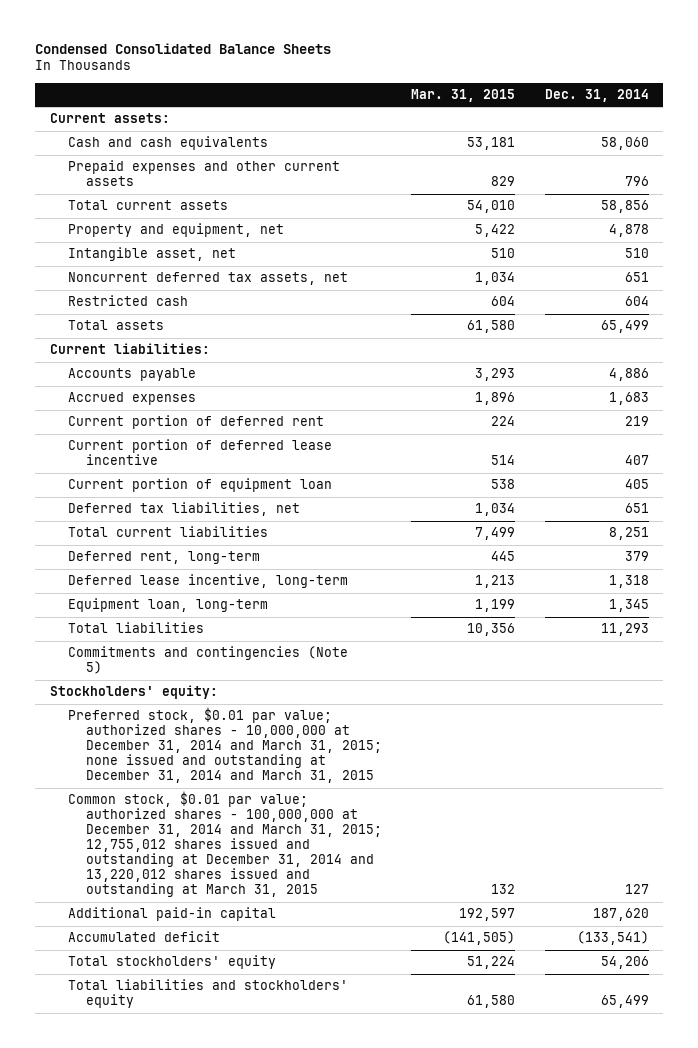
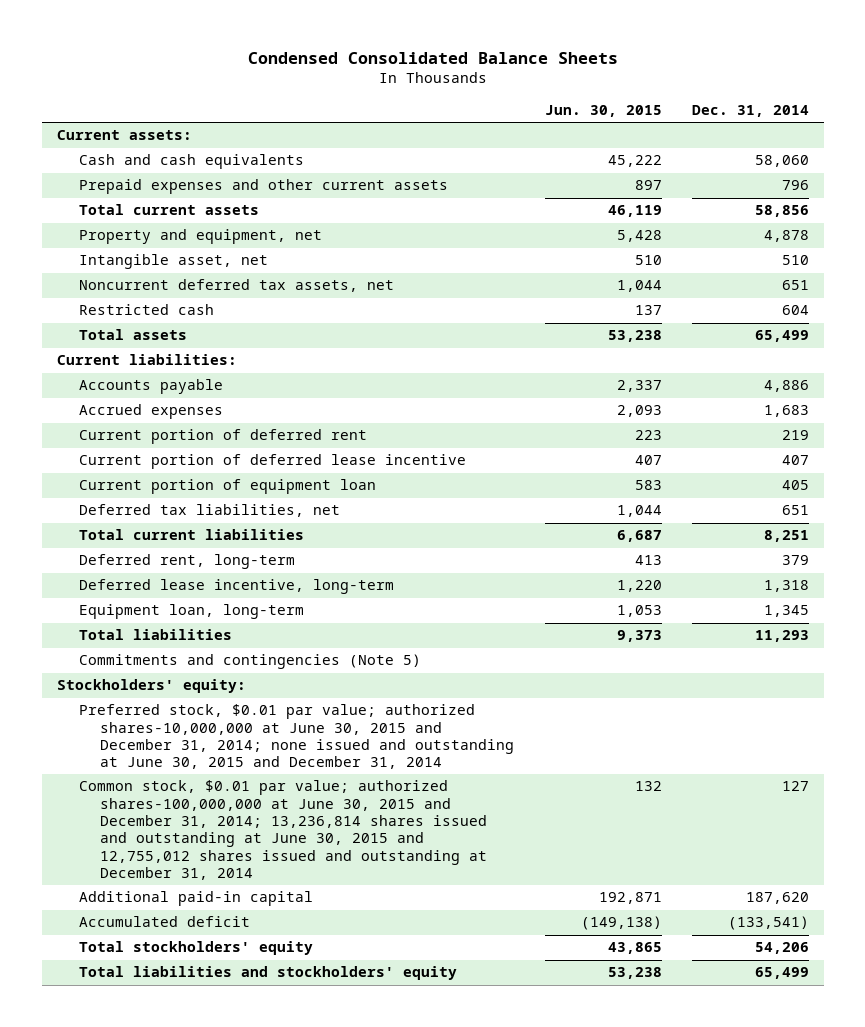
[411,88,516,102] Mar. 31, 2015 -> none
none -> [544,105,662,118] Jun. 30, 2015
[67,707,382,784] Preferred stock, $0.01 par value; authorized shares - 10,000,000 at December 31, 2014 and March 31, 2015; none issued and outstanding at December 31, 2014 and March 31, 2015 -> [78,704,515,770] Preferred stock, $0.01 par value; authorized shares-10,000,000 at June 30, 2015 and December 31, 2014; none issued and outstanding at June 30, 2015 and December 31, 2014
[67,791,382,898] Common stock, $0.01 par value; authorized shares - 100,000,000 at December 31, 2014 and March 31, 2015; 12,755,012 shares issued and outstanding at December 31, 2014 and 13,220,012 shares issued and outstanding at March 31, 2015 -> [78,780,488,880] Common stock, $0.01 par value; authorized shares-100,000,000 at June 30, 2015 and December 31, 2014; 13,236,814 shares issued and outstanding at June 30, 2015 and 12,755,012 shares issued and outstanding at December 31, 2014

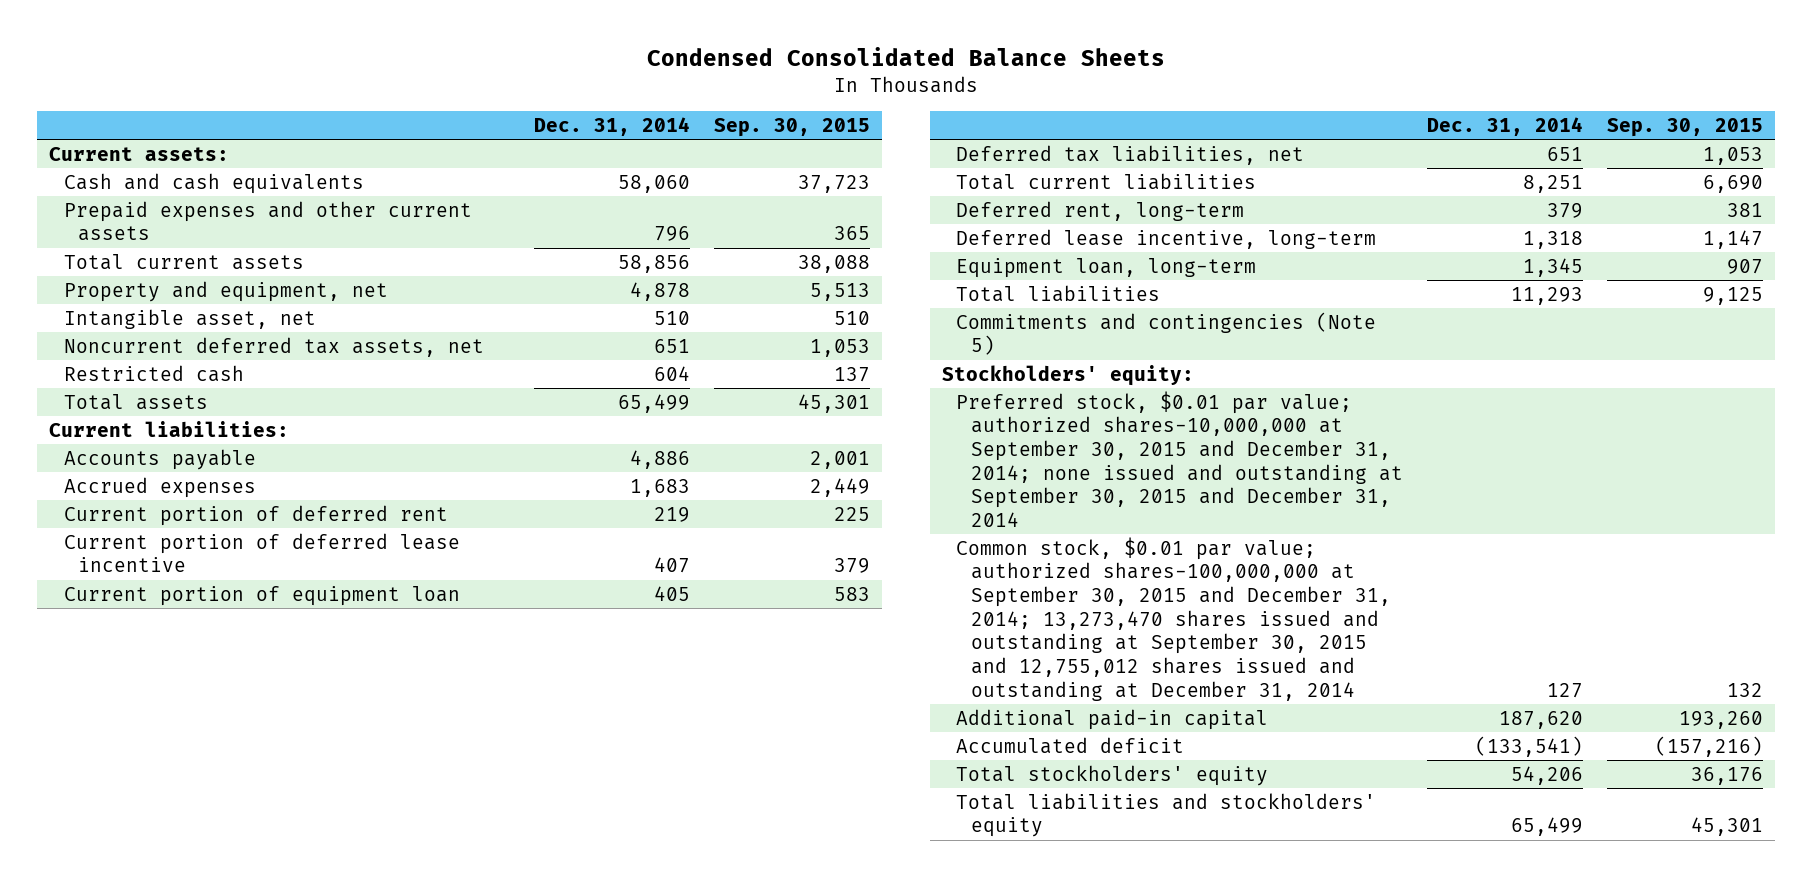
[544,105,662,118] Jun. 30, 2015 -> none
none -> [714,117,871,137] Sep. 30, 2015
[78,704,515,770] Preferred stock, $0.01 par value; authorized shares-10,000,000 at June 30, 2015 and December 31, 2014; none issued and outstanding at June 30, 2015 and December 31, 2014 -> [956,390,1404,527] Preferred stock, $0.01 par value; authorized shares-10,000,000 at September 30, 2015 and December 31, 2014; none issued and outstanding at September 30, 2015 and December 31, 2014
[78,780,488,880] Common stock, $0.01 par value; authorized shares-100,000,000 at June 30, 2015 and December 31, 2014; 13,236,814 shares issued and outstanding at June 30, 2015 and 12,755,012 shares issued and outstanding at December 31, 2014 -> [956,536,1392,701] Common stock, $0.01 par value; authorized shares-100,000,000 at September 30, 2015 and December 31, 2014; 13,273,470 shares issued and outstanding at September 30, 2015 and 12,755,012 shares issued and outstanding at December 31, 2014

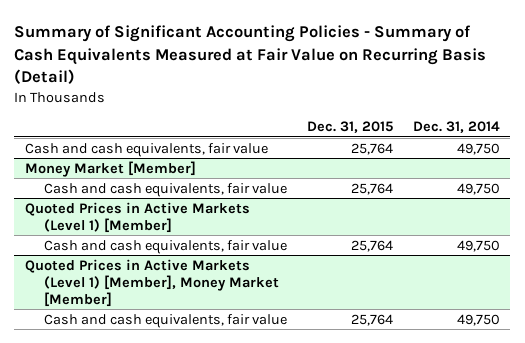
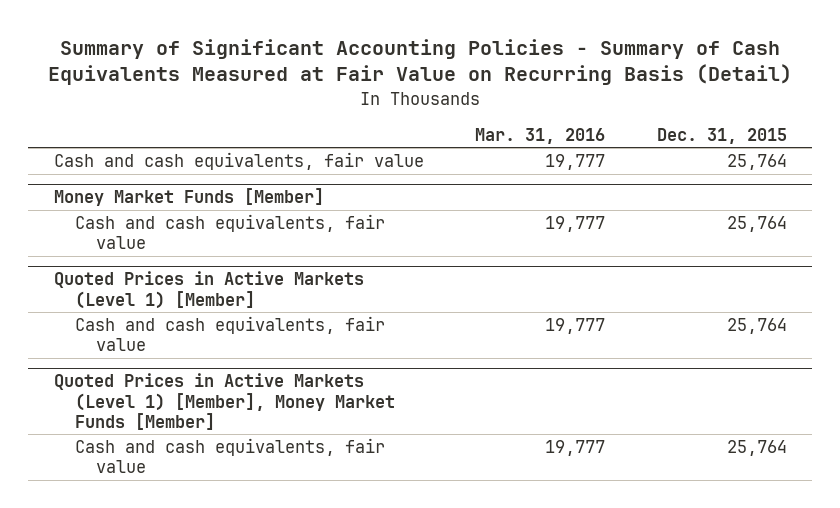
[413,121,501,134] Dec. 31, 2014 -> none
none -> [475,127,606,144] Mar. 31, 2016
[24,160,196,177] Money Market [Member] -> [53,188,324,207] Money Market Funds [Member]
[24,258,280,307] Quoted Prices in Active Markets (Level 1) [Member], Money Market [Member] -> [53,373,396,430] Quoted Prices in Active Markets (Level 1) [Member], Money Market Funds [Member]

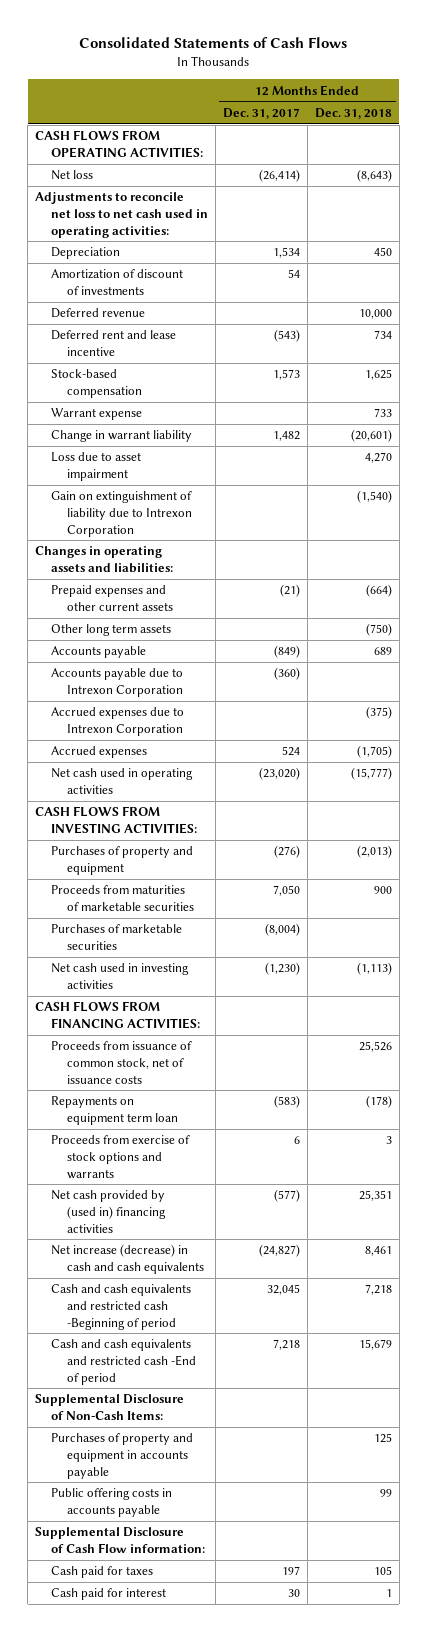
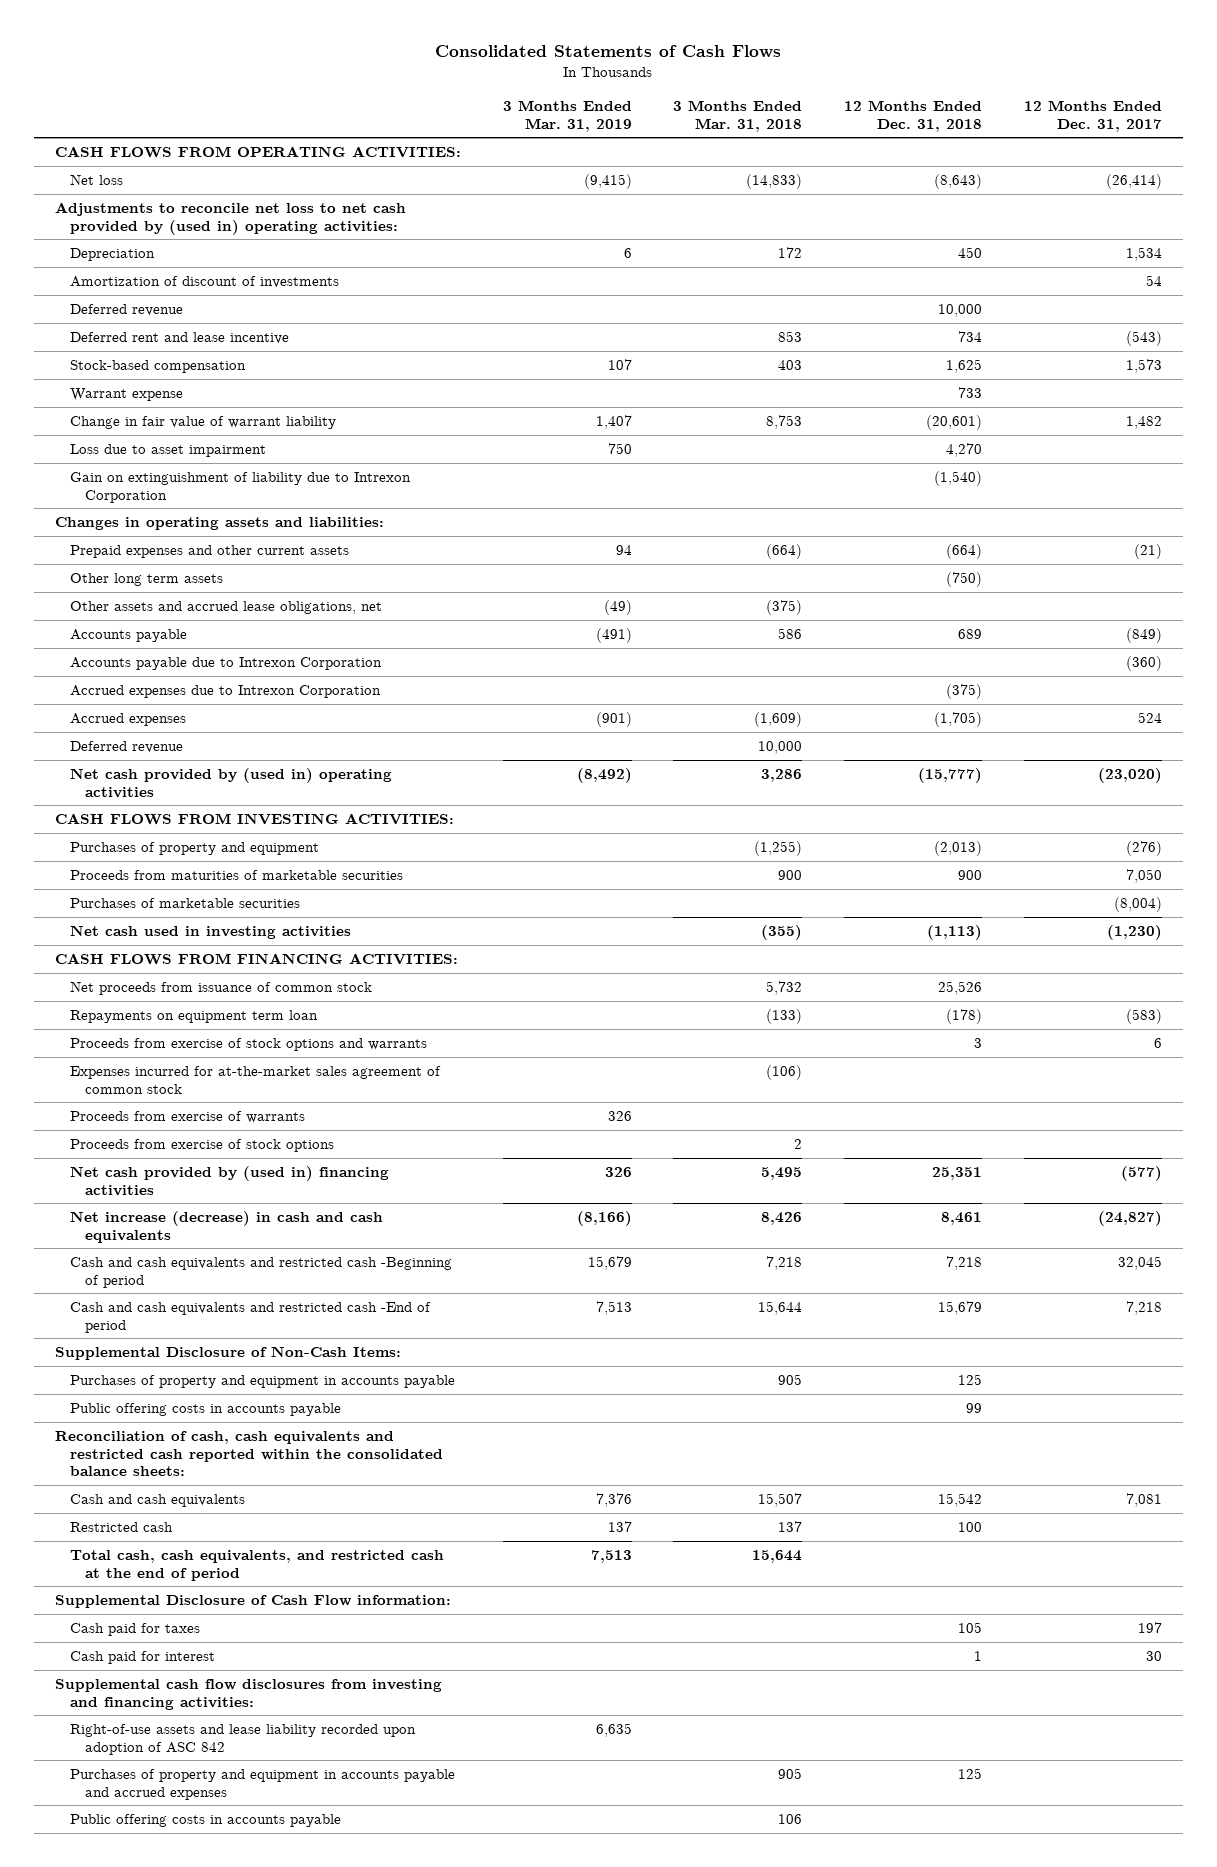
none -> [502,100,632,132] 3 Months Ended Mar. 31, 2019
none -> [673,100,803,132] 3 Months Ended Mar. 31, 2018
[35,192,209,238] Adjustments to reconcile net loss to net cash used in operating activities: -> [54,201,406,235] Adjustments to reconcile net loss to net cash provided by (used in) operating activities:
[51,430,193,443] Change in warrant liability -> [70,415,337,429] Change in fair value of warrant liability
none -> [70,600,383,614] Other assets and accrued lease obligations, net
none -> [70,740,184,753] Deferred revenue
[51,768,194,795] Net cash used in operating activities -> [70,767,393,798] Net cash provided by (used in) operating activities
[51,1041,193,1084] Proceeds from issuance of common stock, net of issuance costs -> [70,980,373,995] Net proceeds from issuance of common stock
none -> [70,1065,442,1094] Expenses incurred for at-the-market sales agreement of common stock
none -> [70,1110,306,1123] Proceeds from exercise of warrants
none -> [70,1138,335,1152] Proceeds from exercise of stock options
none -> [54,1430,444,1477] Reconciliation of cash, cash equivalents and restricted cash reported within the consolidated balance sheets:
none -> [70,1493,246,1507] Cash and cash equivalents
none -> [70,1521,174,1532] Restricted cash
none -> [70,1549,445,1581] Total cash, cash equivalents, and restricted cash at the end of period
none -> [54,1678,442,1710] Supplemental cash flow disclosures from investing and financing activities:
none -> [70,1723,417,1755] Right-of-use assets and lease liability recorded upon adoption of ASC 842
none -> [70,1768,456,1800] Purchases of property and equipment in accounts payable and accrued expenses
none -> [70,1813,342,1827] Public offering costs in accounts payable

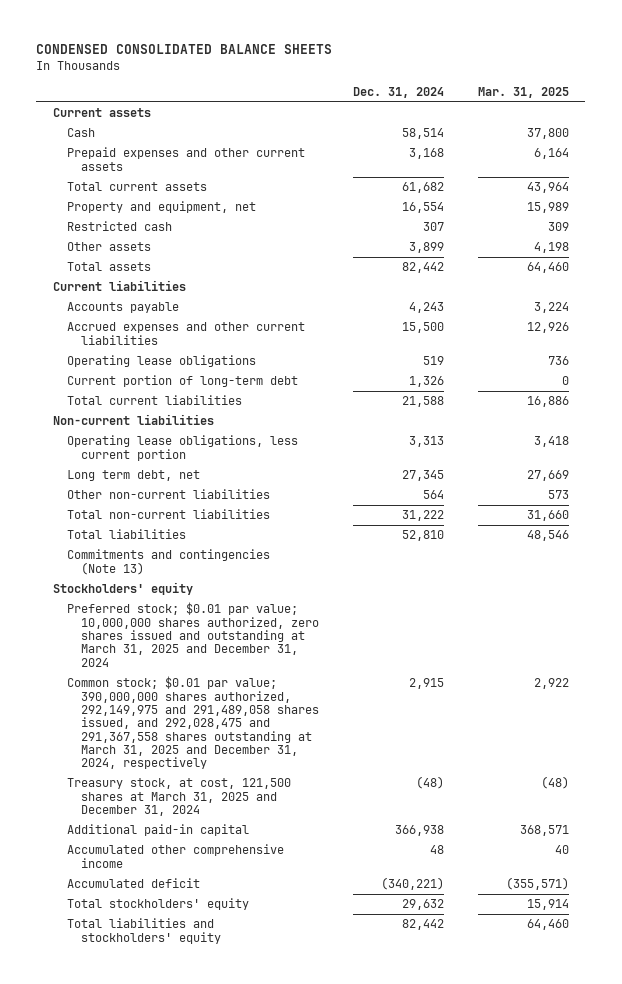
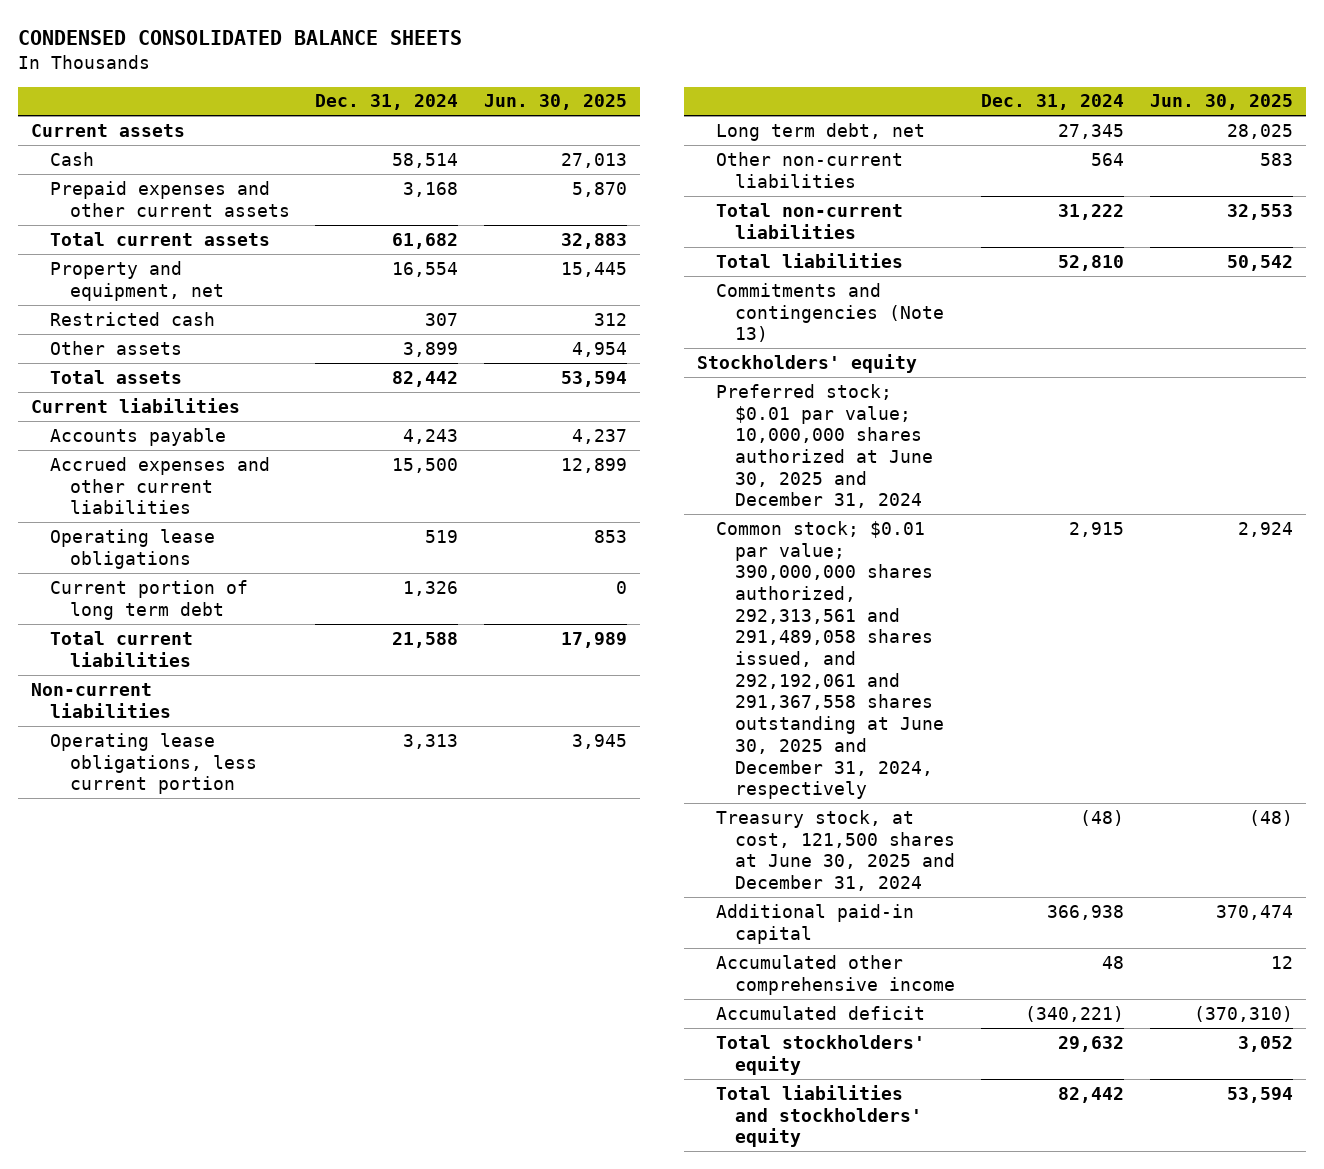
[477,86,569,98] Mar. 31, 2025 -> none
none -> [483,94,627,111] Jun. 30, 2025
[67,375,299,388] Current portion of long-term debt -> [50,579,249,620] Current portion of long term debt
[67,602,320,667] Preferred stock; $0.01 par value; 10,000,000 shares authorized, zero shares issued and outstanding at March 31, 2025 and December 31, 2024 -> [716,383,934,509] Preferred stock; $0.01 par value; 10,000,000 shares authorized at June 30, 2025 and December 31, 2024
[67,676,320,770] Common stock; $0.01 par value; 390,000,000 shares authorized, 292,149,975 and 291,489,058 shares issued, and 292,028,475 and 291,367,558 shares outstanding at March 31, 2025 and December 31, 2024, respectively -> [716,520,945,800] Common stock; $0.01 par value; 390,000,000 shares authorized, 292,313,561 and 291,489,058 shares issued, and 292,192,061 and 291,367,558 shares outstanding at June 30, 2025 and December 31, 2024, respectively
[67,778,292,817] Treasury stock, at cost, 121,500 shares at March 31, 2025 and December 31, 2024 -> [716,809,956,891] Treasury stock, at cost, 121,500 shares at June 30, 2025 and December 31, 2024

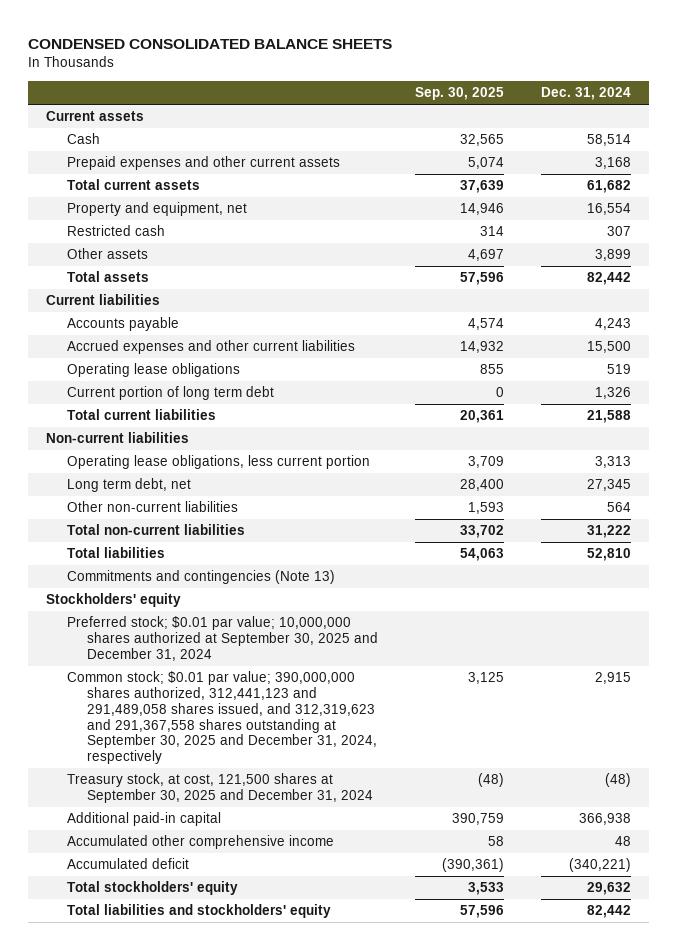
[483,94,627,111] Jun. 30, 2025 -> none
none -> [415,87,505,101] Sep. 30, 2025
[716,383,934,509] Preferred stock; $0.01 par value; 10,000,000 shares authorized at June 30, 2025 and December 31, 2024 -> [66,616,379,661] Preferred stock; $0.01 par value; 10,000,000 shares authorized at September 30, 2025 and December 31, 2024
[716,520,945,800] Common stock; $0.01 par value; 390,000,000 shares authorized, 292,313,561 and 291,489,058 shares issued, and 292,192,061 and 291,367,558 shares outstanding at June 30, 2025 and December 31, 2024, respectively -> [66,671,378,764] Common stock; $0.01 par value; 390,000,000 shares authorized, 312,441,123 and 291,489,058 shares issued, and 312,319,623 and 291,367,558 shares outstanding at September 30, 2025 and December 31, 2024, respectively
[716,809,956,891] Treasury stock, at cost, 121,500 shares at June 30, 2025 and December 31, 2024 -> [66,773,374,804] Treasury stock, at cost, 121,500 shares at September 30, 2025 and December 31, 2024

